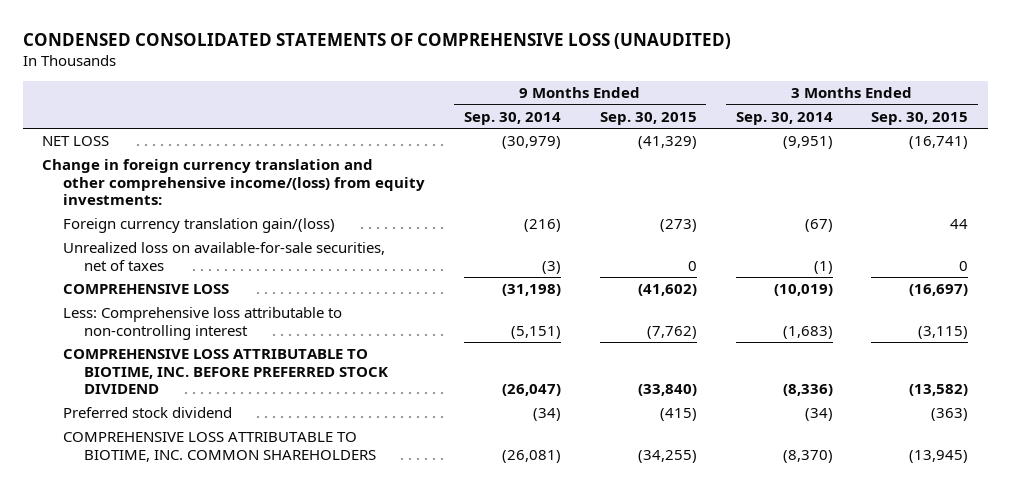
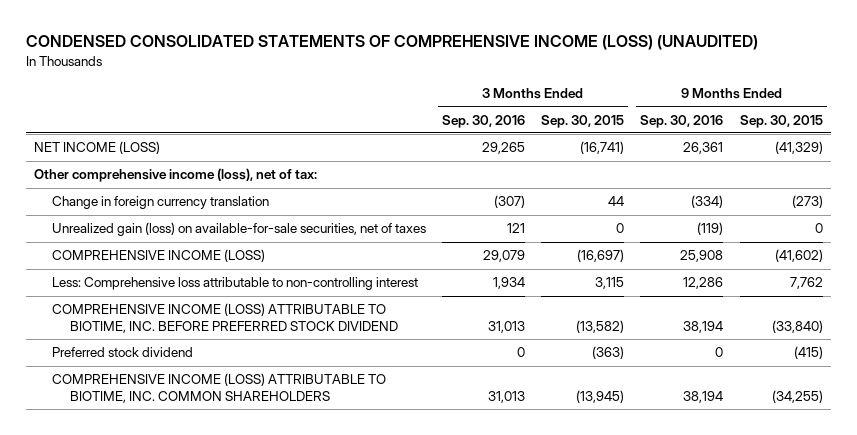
[22,32,731,49] CONDENSED CONSOLIDATED STATEMENTS OF COMPREHENSIVE LOSS (UNAUDITED) -> [26,35,759,51] CONDENSED CONSOLIDATED STATEMENTS OF COMPREHENSIVE INCOME (LOSS) (UNAUDITED)
[463,111,561,125] Sep. 30, 2014 -> none
[735,111,833,125] Sep. 30, 2014 -> none
none -> [442,114,526,128] Sep. 30, 2016
none -> [640,114,724,128] Sep. 30, 2016
[41,159,426,206] Change in foreign currency translation and other comprehensive income/(loss) from equity investments: -> none
[41,136,109,147] NET LOSS -> [34,141,161,155] NET INCOME (LOSS)
none -> [34,168,318,183] Other comprehensive income (loss), net of tax:
[63,218,336,234] Foreign currency translation gain/(loss) -> [51,196,269,210] Change in foreign currency translation
[63,242,386,271] Unrealized loss on available-for-sale securities, net of taxes -> [51,222,426,237] Unrealized gain (loss) on available-for-sale securities, net of taxes
[63,284,230,295] COMPREHENSIVE LOSS -> [51,249,265,263] COMPREHENSIVE INCOME (LOSS)
[646,325,697,339] (7,762) -> [789,277,823,290] 7,762
[918,325,969,339] (3,115) -> [595,277,625,290] 3,115
[63,349,389,395] COMPREHENSIVE LOSS ATTRIBUTABLE TO BIOTIME, INC. BEFORE PREFERRED STOCK DIVIDEND -> [51,303,398,333] COMPREHENSIVE INCOME (LOSS) ATTRIBUTABLE TO BIOTIME, INC. BEFORE PREFERRED STOCK DIVIDEND
[63,432,377,462] COMPREHENSIVE LOSS ATTRIBUTABLE TO BIOTIME, INC. COMMON SHAREHOLDERS -> [51,373,386,403] COMPREHENSIVE INCOME (LOSS) ATTRIBUTABLE TO BIOTIME, INC. COMMON SHAREHOLDERS

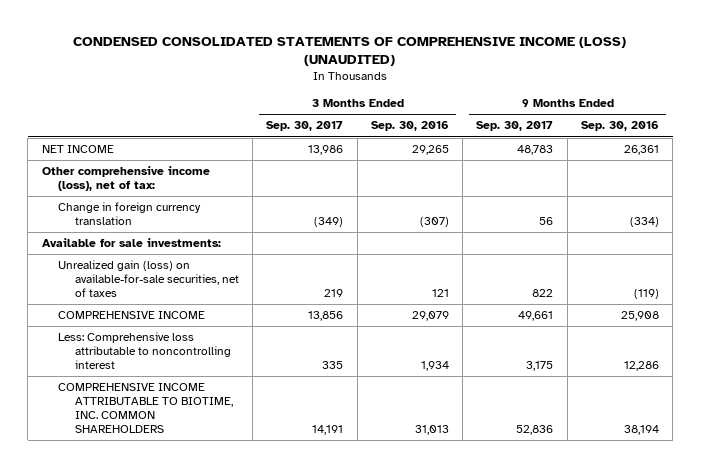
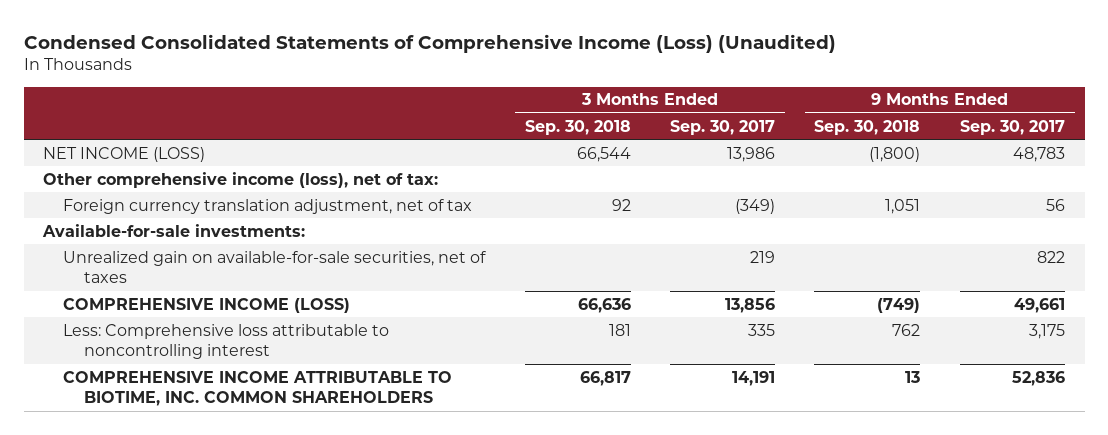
[73,37,627,67] CONDENSED CONSOLIDATED STATEMENTS OF COMPREHENSIVE INCOME (LOSS) (UNAUDITED) -> [23,33,836,53] Condensed Consolidated Statements of Comprehensive Income (Loss) (Unaudited)
[370,121,449,132] Sep. 30, 2016 -> none
[580,121,659,132] Sep. 30, 2016 -> none
none -> [524,119,631,135] Sep. 30, 2018
none -> [814,119,921,135] Sep. 30, 2018
[41,145,114,154] NET INCOME -> [43,146,206,162] NET INCOME (LOSS)
[58,202,202,226] Change in foreign currency translation -> [63,198,473,214] Foreign currency translation adjustment, net of tax
[41,238,221,248] Available for sale investments: -> [42,223,306,237] Available-for-sale investments:
[58,260,239,298] Unrealized gain (loss) on available-for-sale securities, net of taxes -> [63,250,487,284] Unrealized gain on available-for-sale securities, net of taxes
[58,311,206,320] COMPREHENSIVE INCOME -> [63,297,351,313] COMPREHENSIVE INCOME (LOSS)

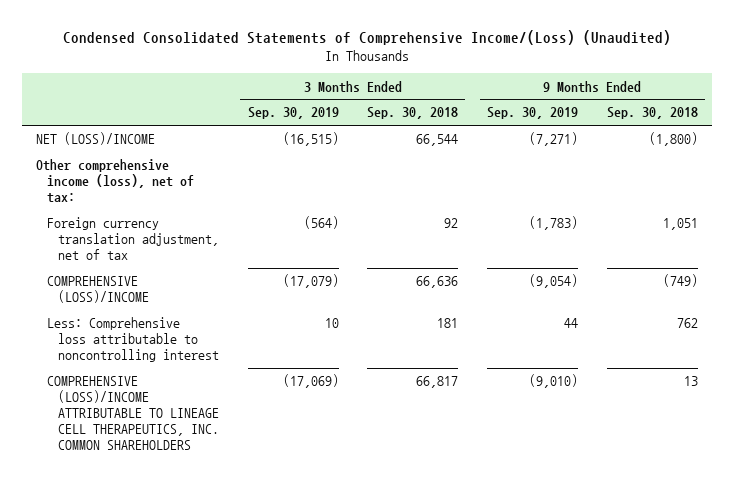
[23,33,836,53] Condensed Consolidated Statements of Comprehensive Income (Loss) (Unaudited) -> [62,30,671,46] Condensed Consolidated Statements of Comprehensive Income/(Loss) (Unaudited)
[670,119,776,135] Sep. 30, 2017 -> none
[959,119,1065,135] Sep. 30, 2017 -> none
none -> [247,107,339,120] Sep. 30, 2019
none -> [487,107,579,120] Sep. 30, 2019
[43,146,206,162] NET INCOME (LOSS) -> [36,132,156,146] NET (LOSS)/INCOME
[42,223,306,237] Available-for-sale investments: -> none
[63,250,487,284] Unrealized gain on available-for-sale securities, net of taxes -> none
[63,297,351,313] COMPREHENSIVE INCOME (LOSS) -> [46,276,149,304] COMPREHENSIVE (LOSS)/INCOME
[63,370,453,407] COMPREHENSIVE INCOME ATTRIBUTABLE TO BIOTIME, INC. COMMON SHAREHOLDERS -> [46,376,219,450] COMPREHENSIVE (LOSS)/INCOME ATTRIBUTABLE TO LINEAGE CELL THERAPEUTICS, INC. COMMON SHAREHOLDERS

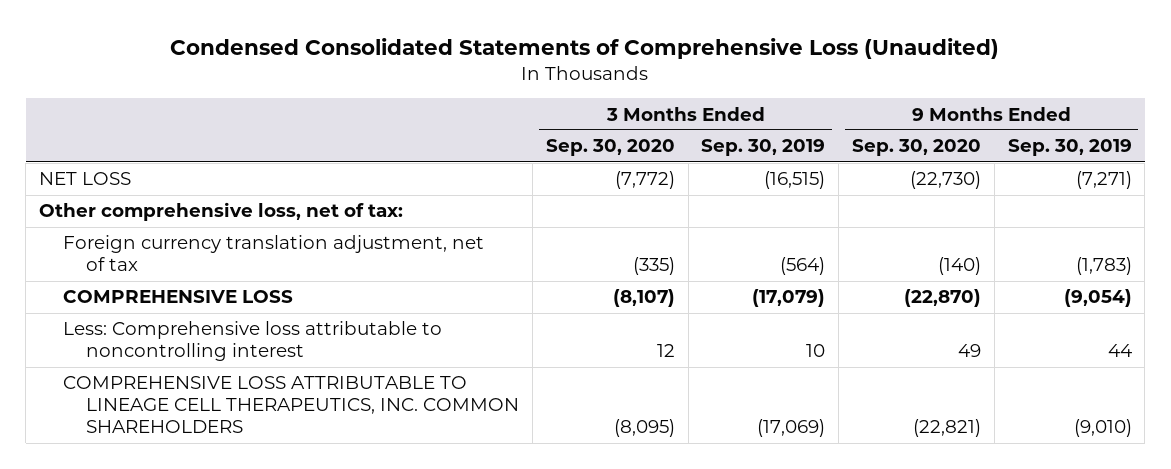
[62,30,671,46] Condensed Consolidated Statements of Comprehensive Income/(Loss) (Unaudited) -> [170,37,1000,59] Condensed Consolidated Statements of Comprehensive Loss (Unaudited)
[367,107,459,120] Sep. 30, 2018 -> none
[606,107,698,120] Sep. 30, 2018 -> none
none -> [545,139,675,157] Sep. 30, 2020
none -> [852,139,982,157] Sep. 30, 2020
[36,132,156,146] NET (LOSS)/INCOME -> [39,172,132,186] NET LOSS
[36,159,194,204] Other comprehensive income (loss), net of tax: -> [39,202,404,222] Other comprehensive loss, net of tax:
[46,276,149,304] COMPREHENSIVE (LOSS)/INCOME -> [62,290,293,304] COMPREHENSIVE LOSS
[46,376,219,450] COMPREHENSIVE (LOSS)/INCOME ATTRIBUTABLE TO LINEAGE CELL THERAPEUTICS, INC. COMMON SHAREHOLDERS -> [62,376,520,434] COMPREHENSIVE LOSS ATTRIBUTABLE TO LINEAGE CELL THERAPEUTICS, INC. COMMON SHAREHOLDERS

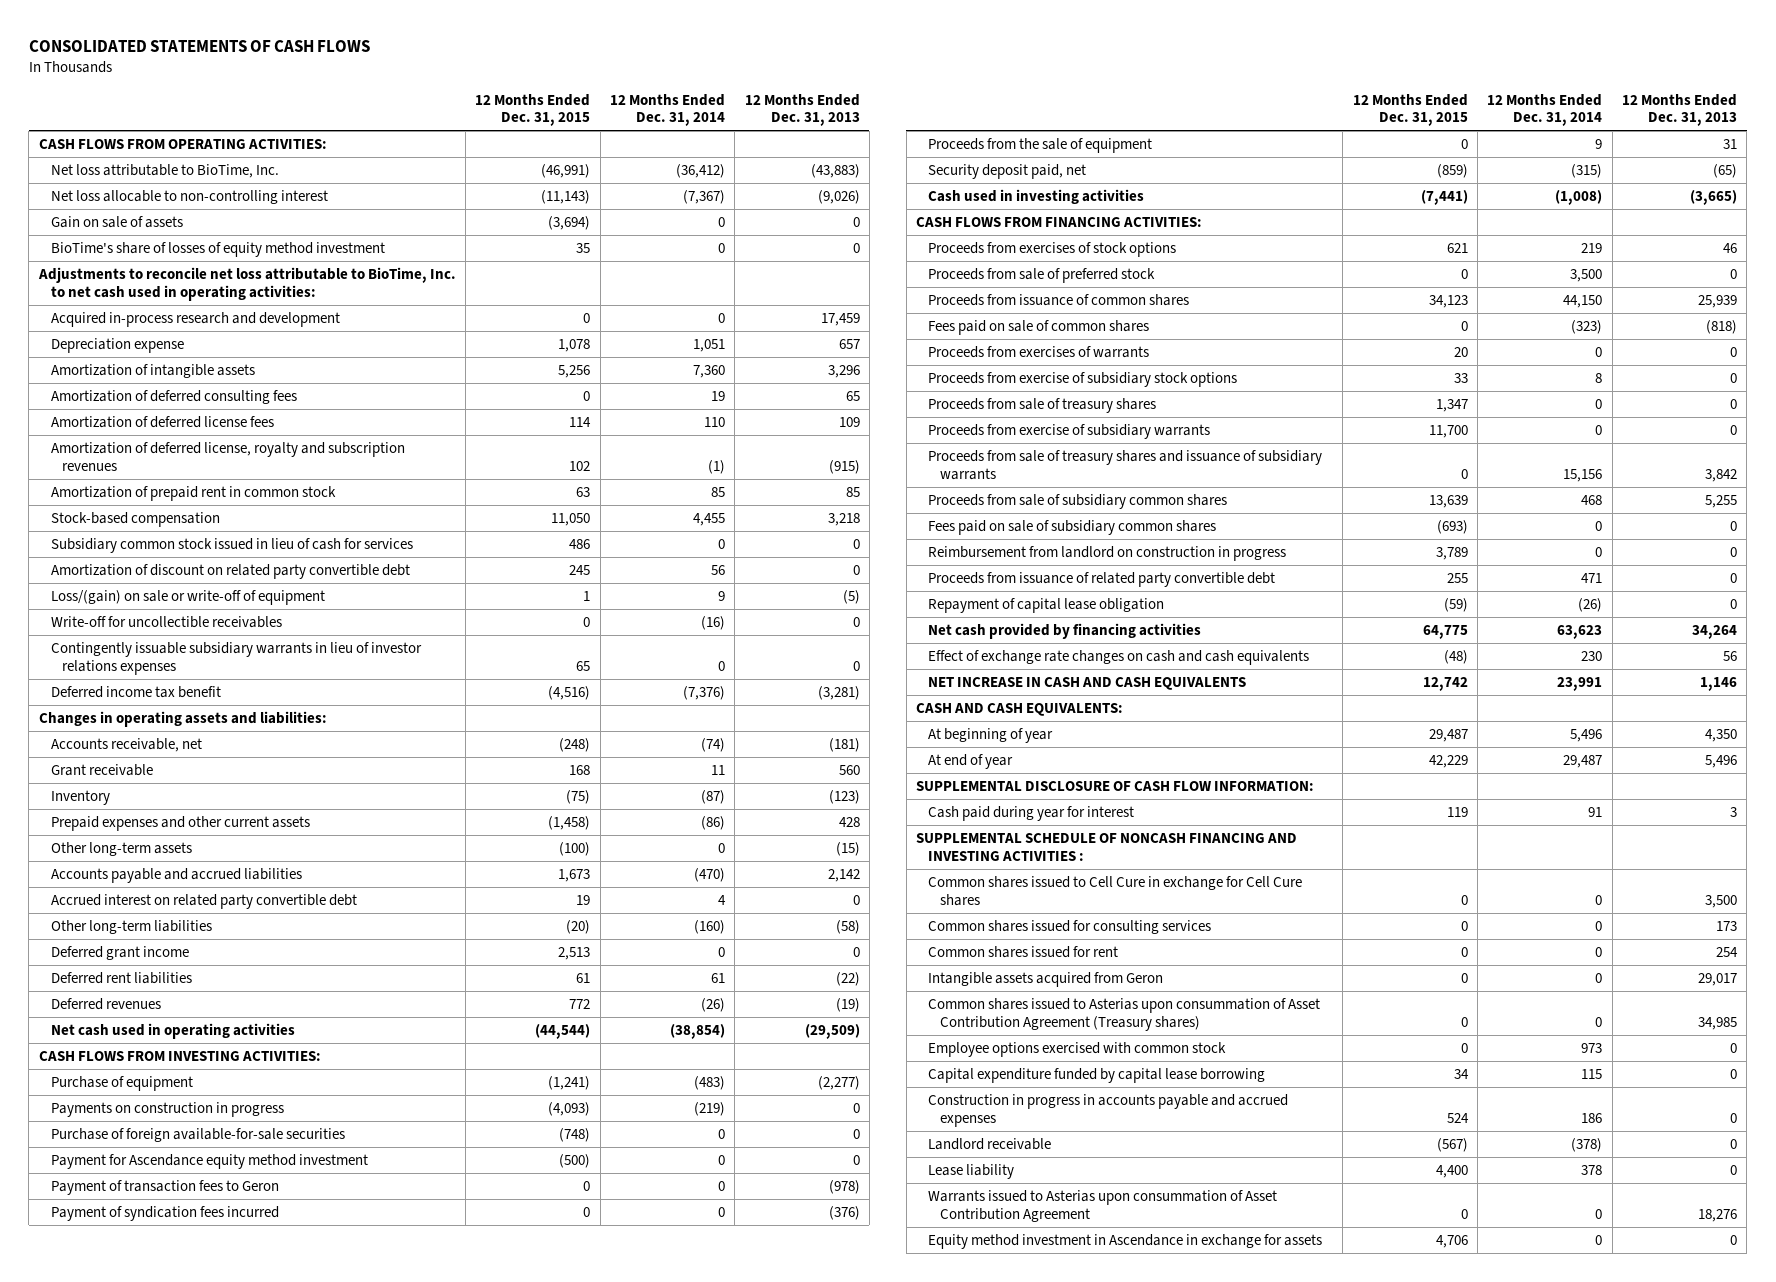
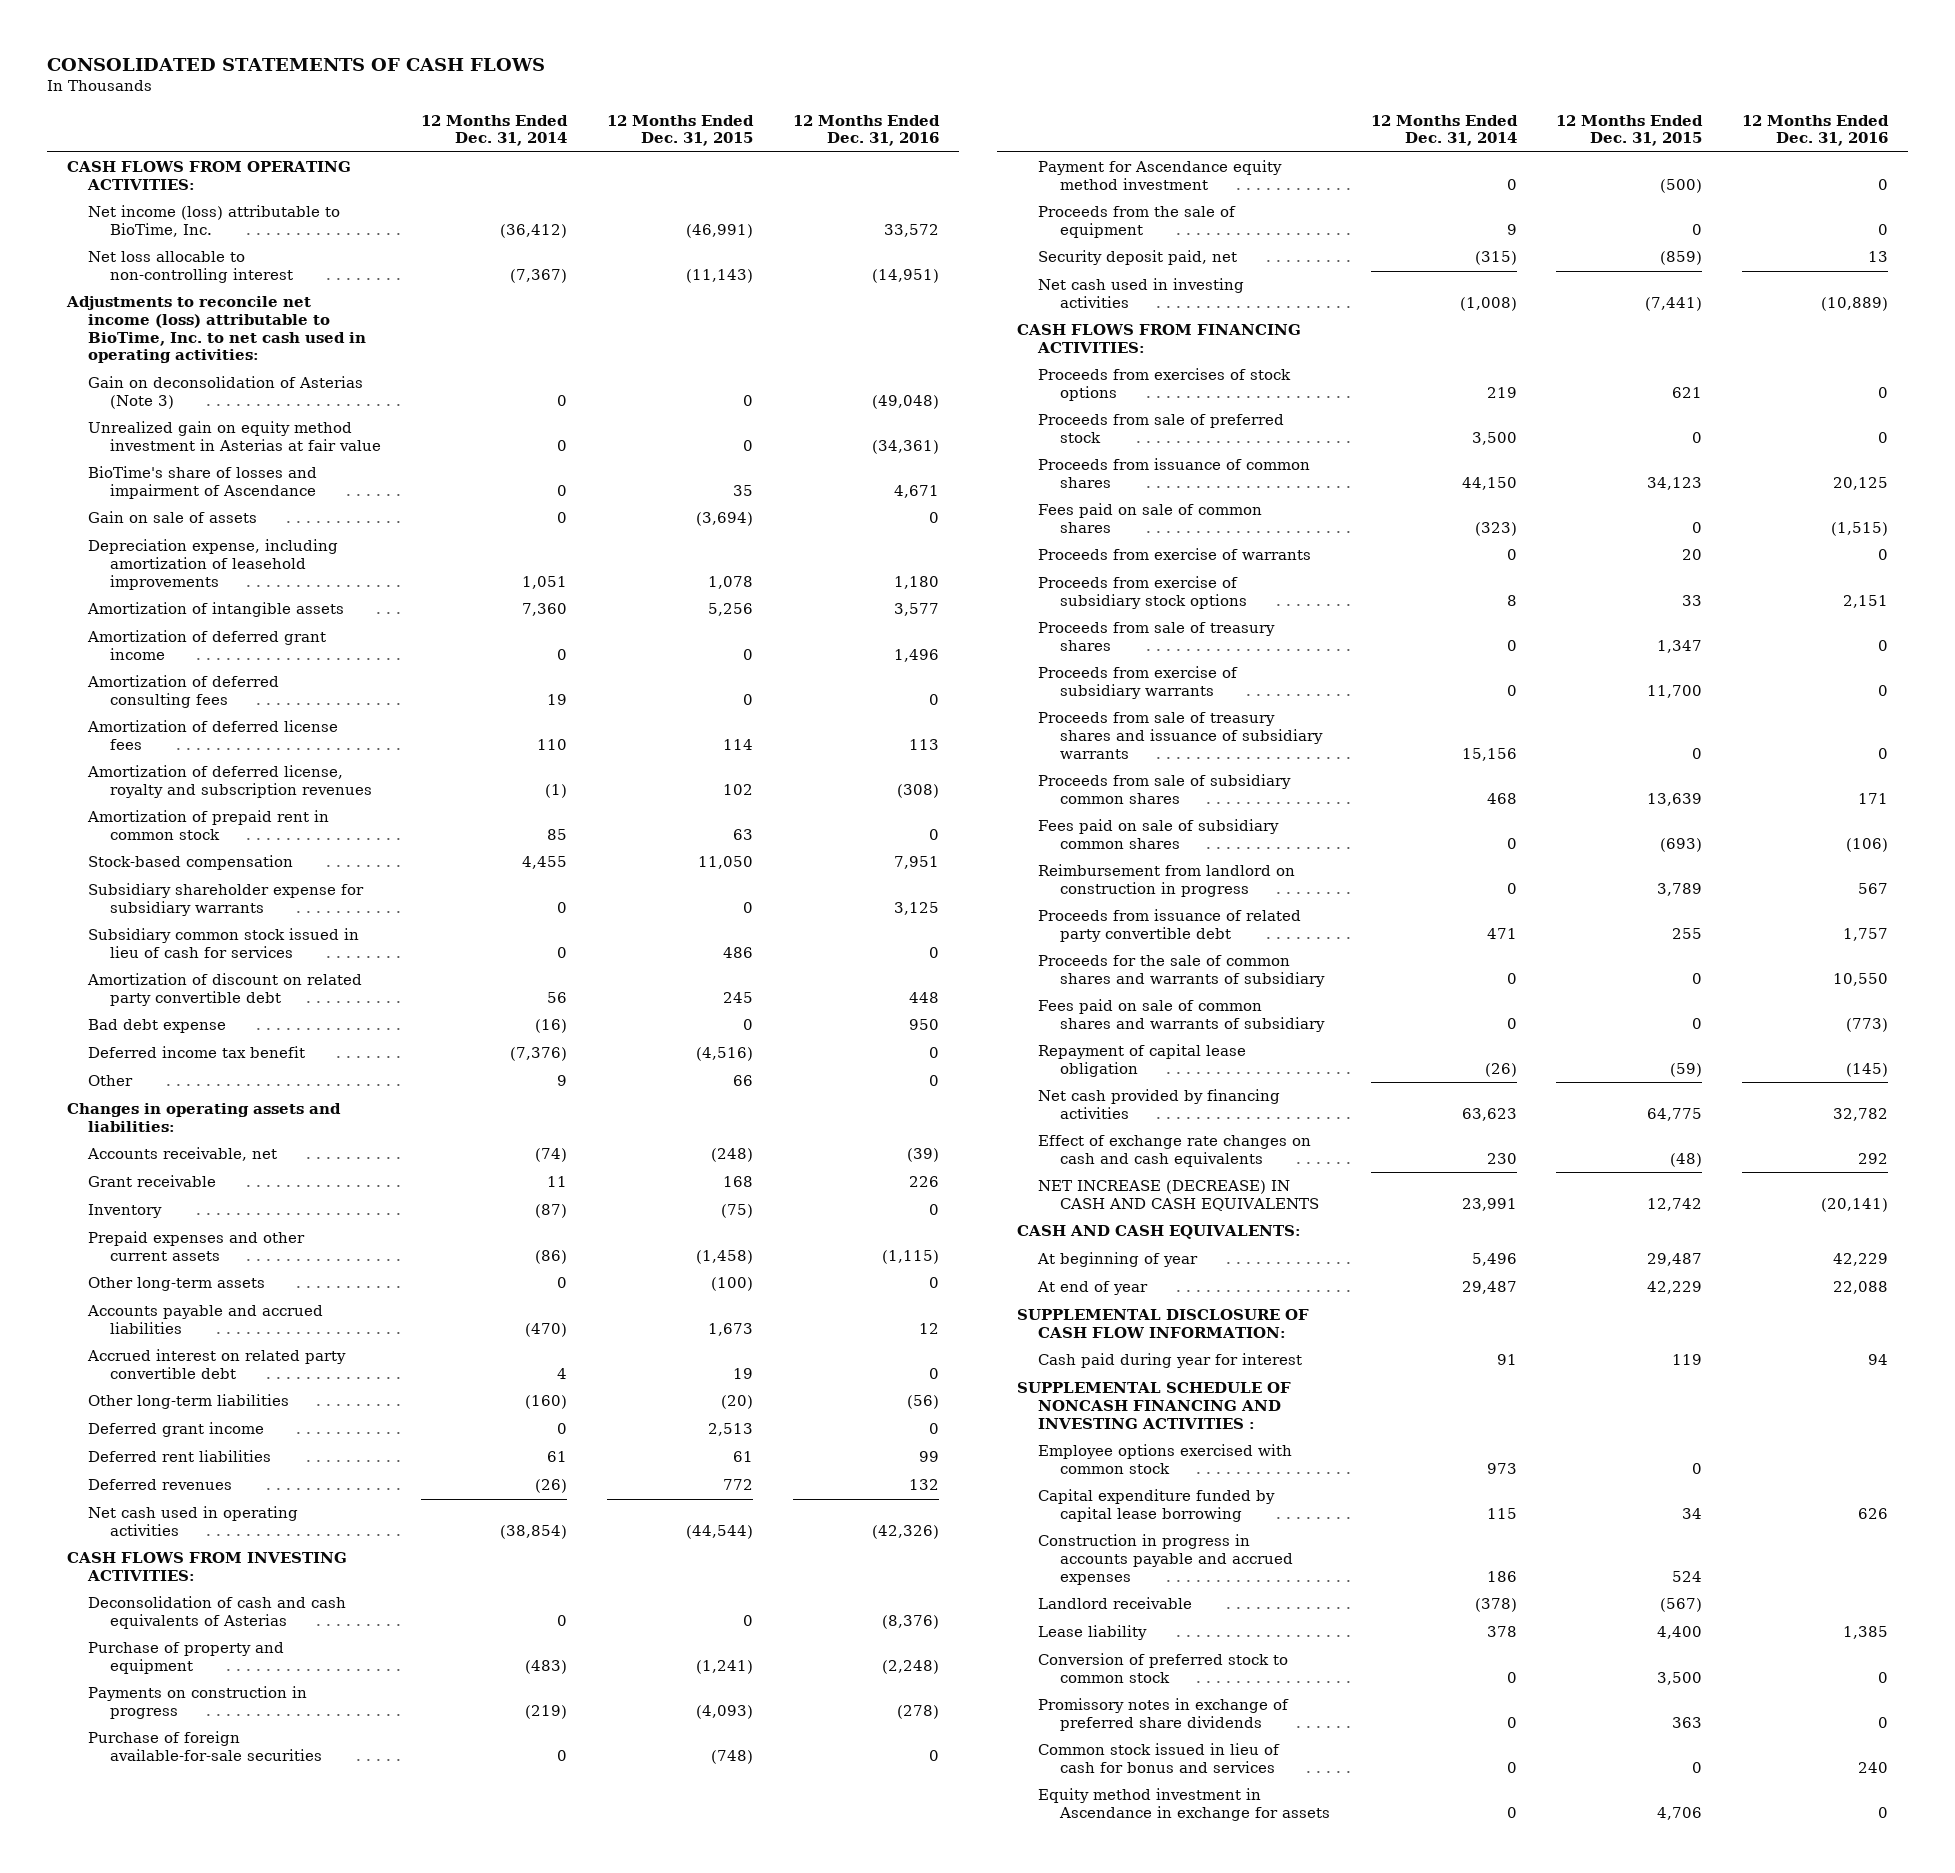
[744,93,860,127] 12 Months Ended Dec. 31, 2013 -> none
none -> [792,114,940,147] 12 Months Ended Dec. 31, 2016
[50,163,279,178] Net loss attributable to BioTime, Inc. -> [88,205,341,238] Net income (loss) attributable to BioTime, Inc.
none -> [65,296,367,364] Adjustments to reconcile net income (loss) attributable to BioTime, Inc. to net cash used in operating activities:
none -> [88,376,364,410] Gain on deconsolidation of Asterias (Note 3)
none -> [88,421,381,452] Unrealized gain on equity method investment in Asterias at fair value
none -> [88,466,318,500] BioTime's share of losses and impairment of Ascendance
[50,241,385,257] BioTime's share of losses of equity method investment -> none
[37,266,456,301] Adjustments to reconcile net loss attributable to BioTime, Inc. to net cash used in operating activities: -> none
[50,311,340,327] Acquired in-process research and development -> none
[50,337,184,353] Depreciation expense -> [88,539,339,590] Depreciation expense, including amortization of leasehold improvements
none -> [87,630,327,661] Amortization of deferred grant income
none -> [88,883,365,917] Subsidiary shareholder expense for subsidiary warrants
[50,589,325,605] Loss/(gain) on sale or write-off of equipment -> none
[50,615,282,628] Write-off for uncollectible receivables -> none
[50,641,422,675] Contingently issuable subsidiary warrants in lieu of investor relations expenses -> none
none -> [88,1019,227,1034] Bad debt expense
none -> [88,1075,134,1087] Other
none -> [88,1596,347,1630] Deconsolidation of cash and cash equivalents of Asterias
[50,1075,193,1091] Purchase of equipment -> [88,1642,285,1675] Purchase of property and equipment
[50,1179,279,1195] Payment of transaction fees to Geron -> none
[50,1205,279,1221] Payment of syndication fees incurred -> none
[928,188,1145,204] Cash used in investing activities -> [1038,278,1245,309] Net cash used in investing activities
[928,345,1150,358] Proceeds from exercises of warrants -> [1038,548,1312,561] Proceeds from exercise of warrants
none -> [1038,955,1325,988] Proceeds for the sale of common shares and warrants of subsidiary
none -> [1038,999,1325,1033] Fees paid on sale of common shares and warrants of subsidiary
[928,676,1247,690] NET INCREASE IN CASH AND CASH EQUIVALENTS -> [1038,1180,1319,1212] NET INCREASE (DECREASE) IN CASH AND CASH EQUIVALENTS
[928,875,1303,906] Common shares issued to Cell Cure in exchange for Cell Cure shares -> none
[928,919,1212,934] Common shares issued for consulting services -> none
[928,945,1119,958] Common shares issued for rent -> none
[928,971,1164,987] Intangible assets acquired from Geron -> none
[928,997,1321,1031] Common shares issued to Asterias upon consummation of Asset Contribution Agreement (Treasury shares) -> none
[928,1189,1278,1222] Warrants issued to Asterias upon consummation of Asset Contribution Agreement -> none
none -> [1038,1653,1289,1684] Conversion of preferred stock to common stock
none -> [1038,1698,1290,1732] Promissory notes in exchange of preferred share dividends
none -> [1038,1743,1281,1774] Common stock issued in lieu of cash for bonus and services

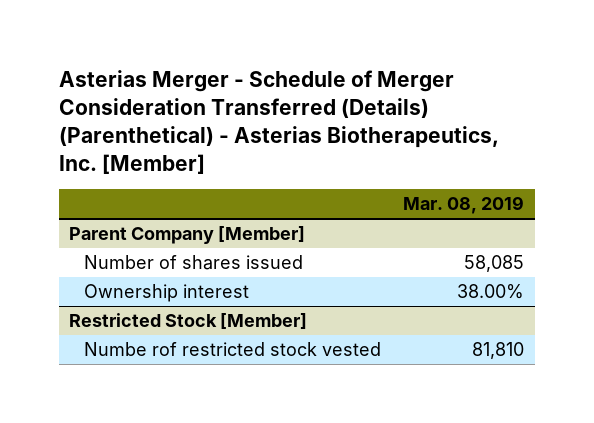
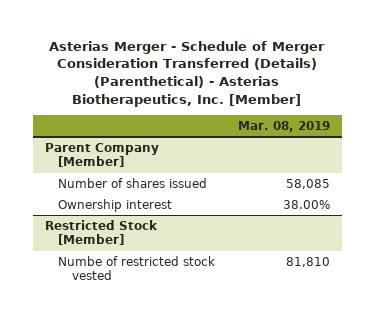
[84,342,382,357] Numbe rof restricted stock vested -> [58,255,216,281] Numbe of restricted stock vested

